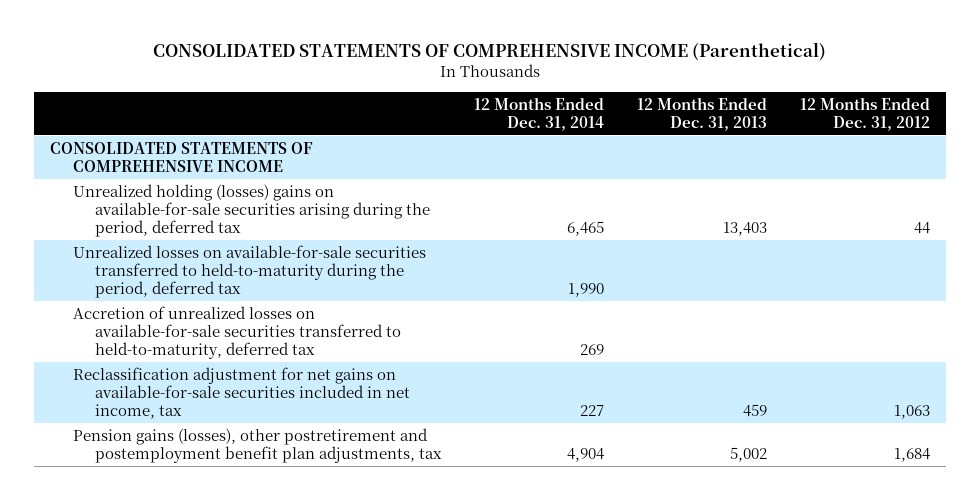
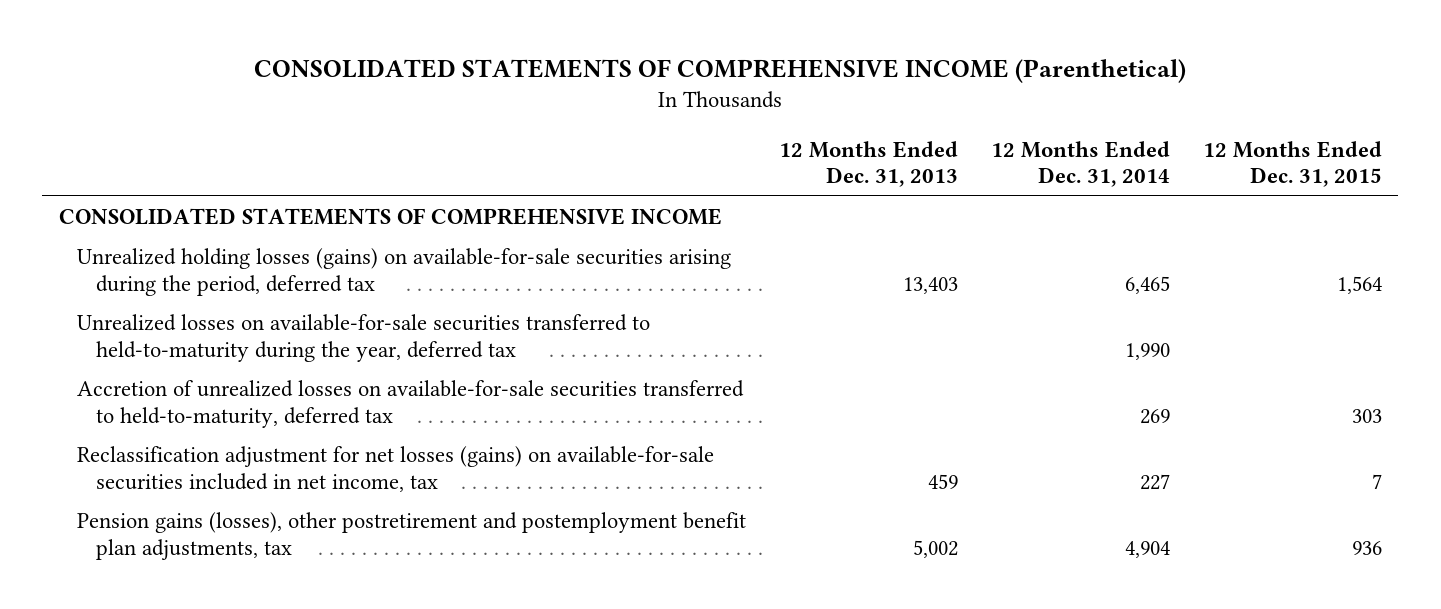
[799,96,930,132] 12 Months Ended Dec. 31, 2012 -> none
none -> [1202,140,1382,188] 12 Months Ended Dec. 31, 2015
[72,183,431,238] Unrealized holding (losses) gains on available-for-sale securities arising during the period, deferred tax -> [77,248,732,296] Unrealized holding losses (gains) on available-for-sale securities arising during the period, deferred tax
[72,244,426,299] Unrealized losses on available-for-sale securities transferred to held-to-maturity during the period, deferred tax -> [77,314,651,362] Unrealized losses on available-for-sale securities transferred to held-to-maturity during the year, deferred tax
[72,366,411,420] Reclassification adjustment for net gains on available-for-sale securities included in net income, tax -> [77,446,715,492] Reclassification adjustment for net losses (gains) on available-for-sale securities included in net income, tax

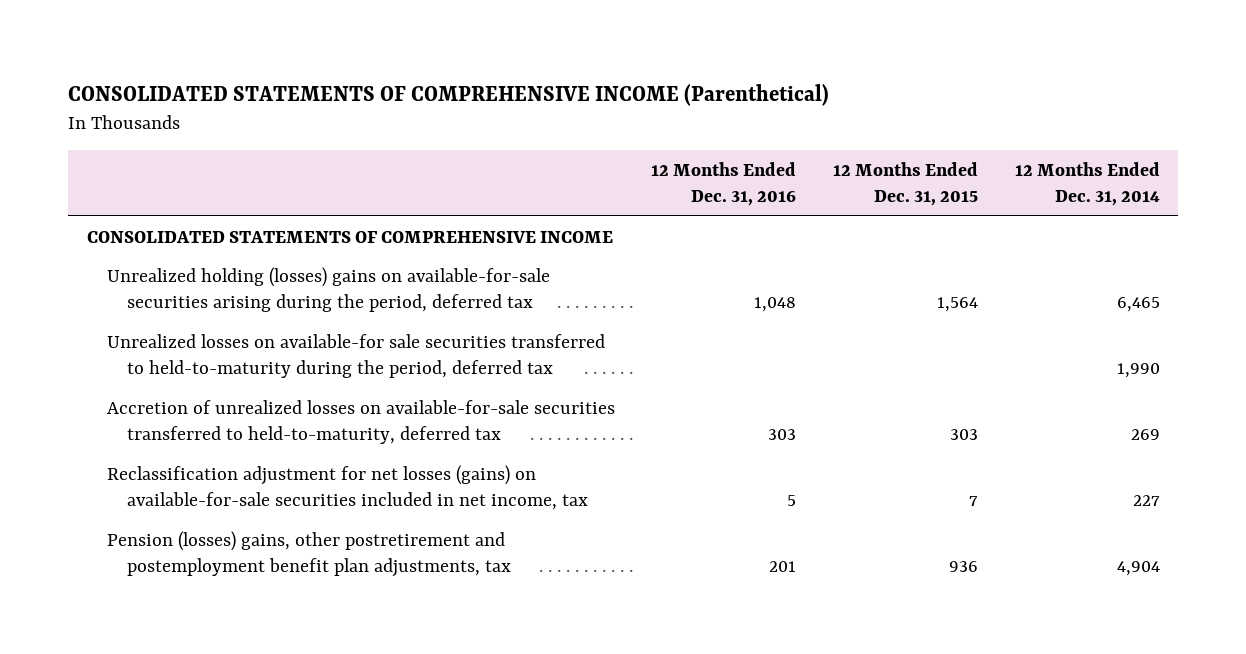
[779,140,959,188] 12 Months Ended Dec. 31, 2013 -> none
none -> [651,161,797,207] 12 Months Ended Dec. 31, 2016
[77,248,732,296] Unrealized holding losses (gains) on available-for-sale securities arising during the period, deferred tax -> [106,266,550,312] Unrealized holding (losses) gains on available-for-sale securities arising during the period, deferred tax
[77,314,651,362] Unrealized losses on available-for-sale securities transferred to held-to-maturity during the year, deferred tax -> [106,333,605,378] Unrealized losses on available-for sale securities transferred to held-to-maturity during the period, deferred tax
[77,512,747,560] Pension gains (losses), other postretirement and postemployment benefit plan adjustments, tax -> [106,530,511,577] Pension (losses) gains, other postretirement and postemployment benefit plan adjustments, tax

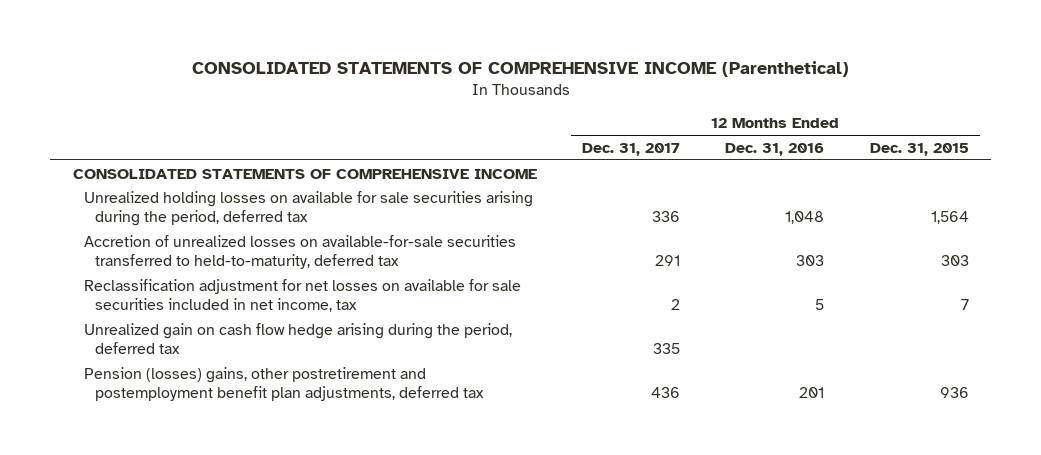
[1014,161,1160,207] 12 Months Ended Dec. 31, 2014 -> none
none -> [582,142,681,156] Dec. 31, 2017
[106,333,605,378] Unrealized losses on available-for sale securities transferred to held-to-maturity during the period, deferred tax -> none
[106,266,550,312] Unrealized holding (losses) gains on available-for-sale securities arising during the period, deferred tax -> [84,190,534,226] Unrealized holding losses on available for sale securities arising during the period, deferred tax
[106,464,588,510] Reclassification adjustment for net losses (gains) on available-for-sale securities included in net income, tax -> [84,278,522,312] Reclassification adjustment for net losses on available for sale securities included in net income, tax
none -> [84,322,513,354] Unrealized gain on cash flow hedge arising during the period, deferred tax
[106,530,511,577] Pension (losses) gains, other postretirement and postemployment benefit plan adjustments, tax -> [84,366,485,401] Pension (losses) gains, other postretirement and postemployment benefit plan adjustments, deferred tax

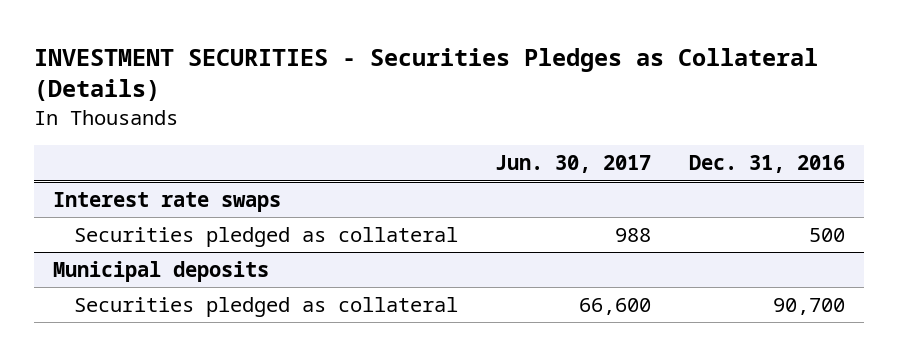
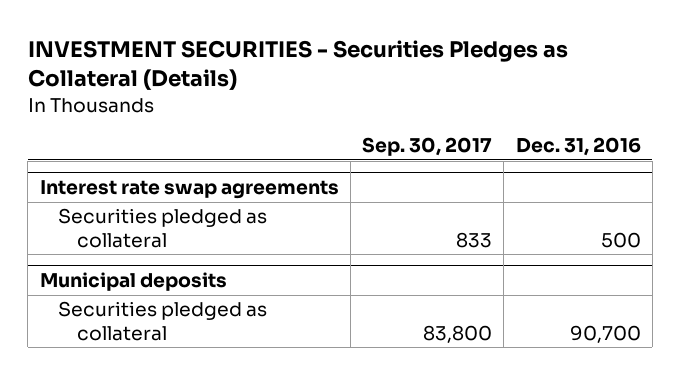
[495,155,652,174] Jun. 30, 2017 -> none
none -> [362,137,493,157] Sep. 30, 2017
[53,191,282,212] Interest rate swaps -> [39,180,339,200] Interest rate swap agreements

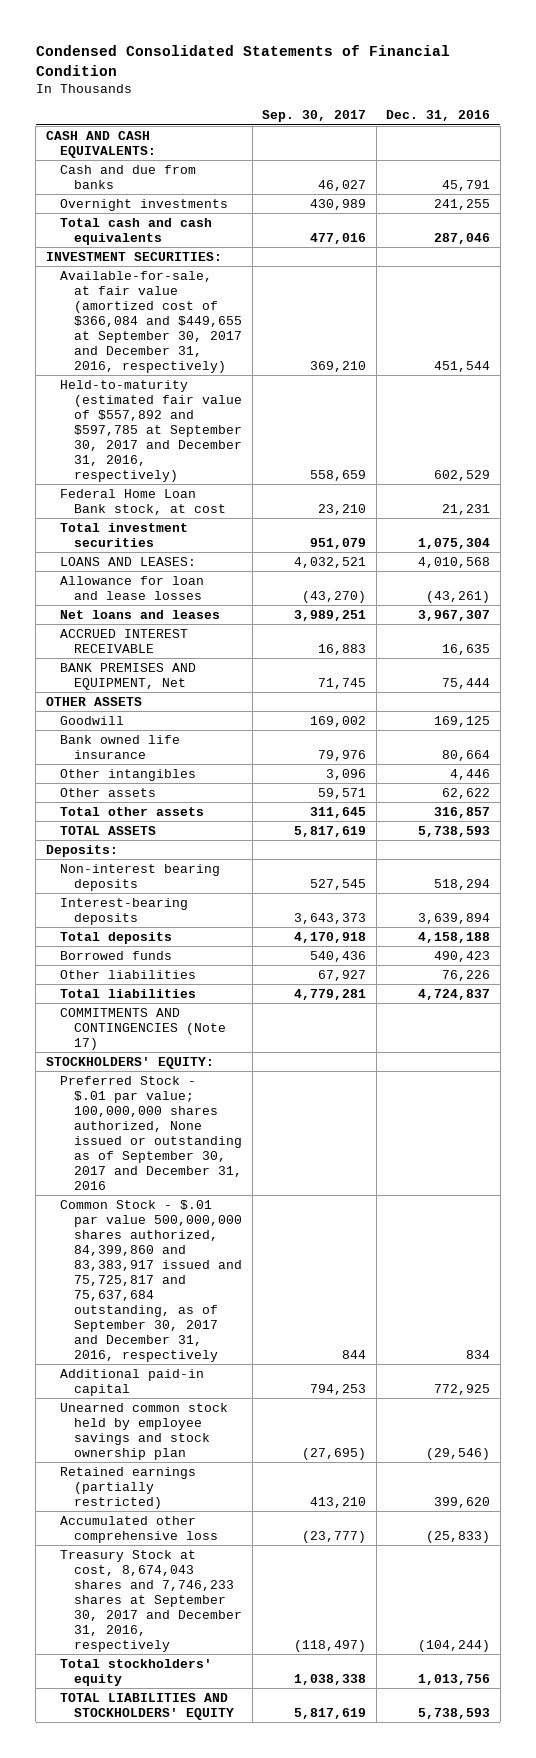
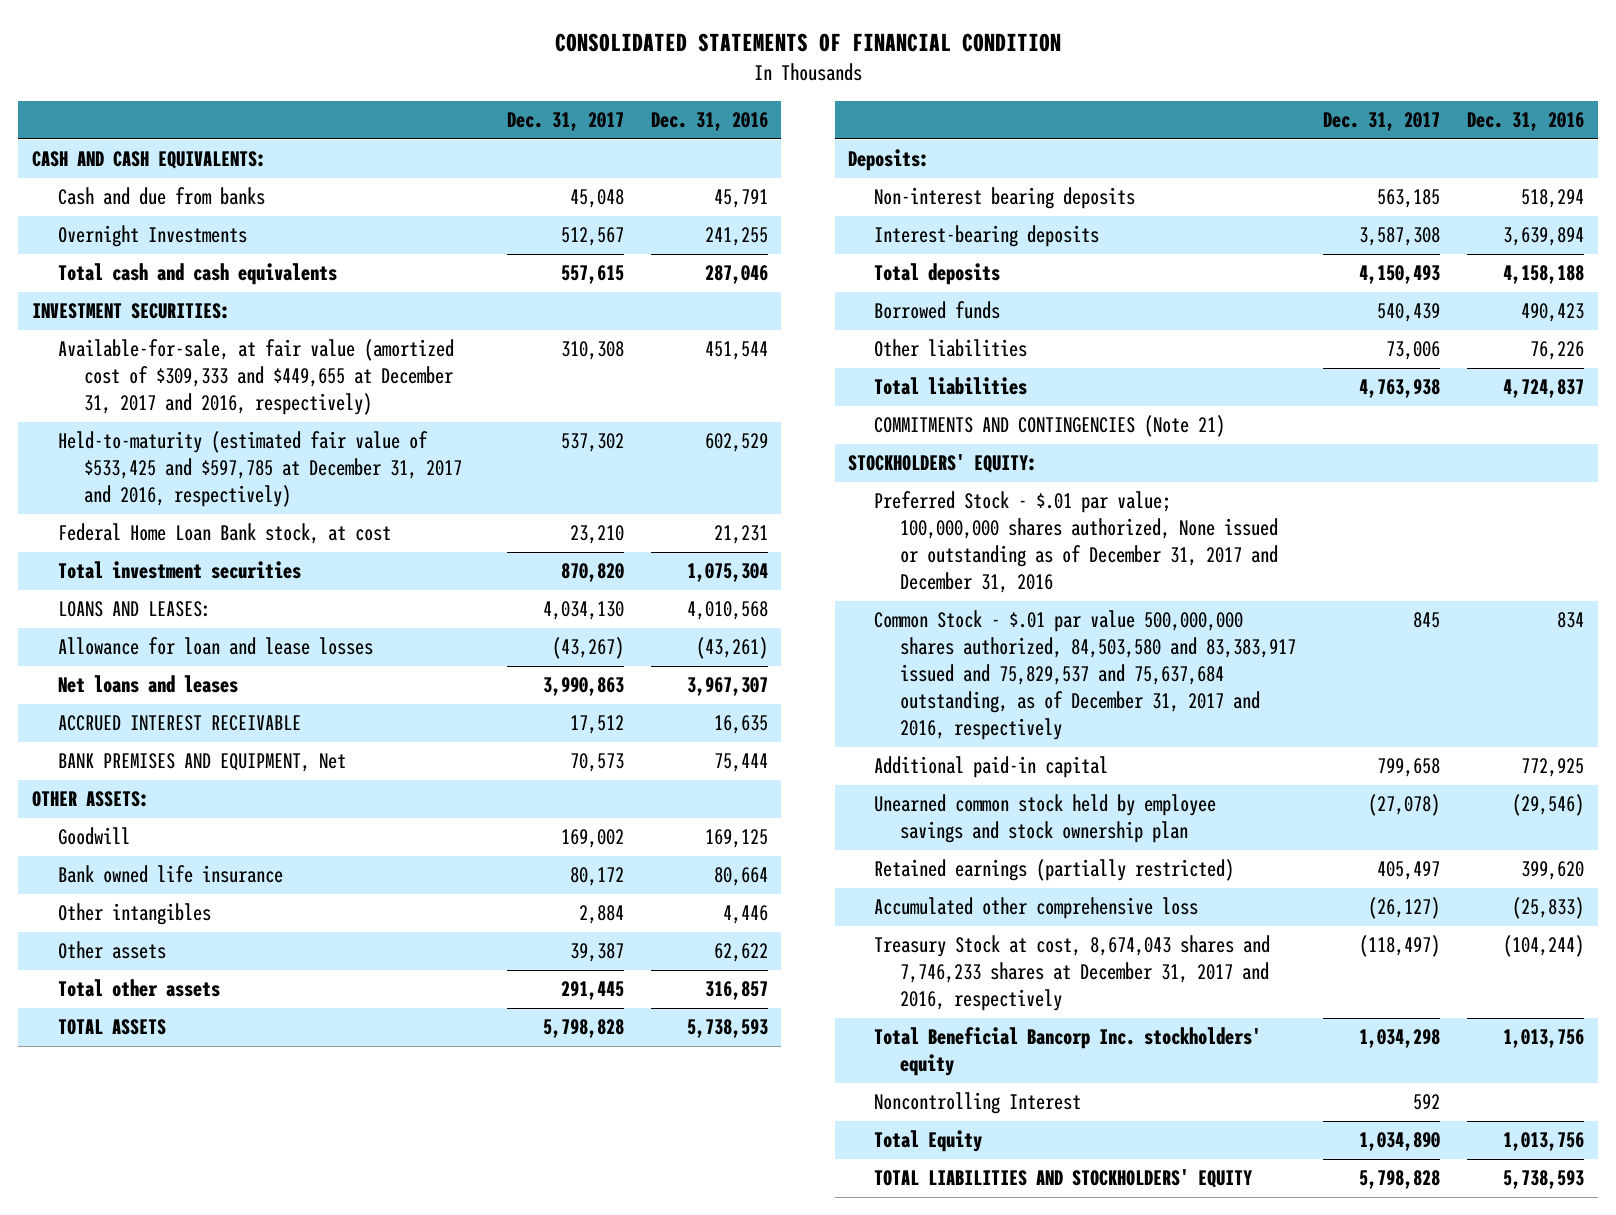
[35,44,450,76] Condensed Consolidated Statements of Financial Condition -> [555,33,1062,53] CONSOLIDATED STATEMENTS OF FINANCIAL CONDITION
[262,110,367,123] Sep. 30, 2017 -> none
none -> [507,112,625,132] Dec. 31, 2017
[60,198,229,211] Overnight investments -> [58,225,248,248] Overnight Investments
[60,270,243,373] Available-for-sale, at fair value (amortized cost of $366,084 and $449,655 at September 30, 2017 and December 31, 2016, respectively) -> [58,339,455,416] Available-for-sale, at fair value (amortized cost of $309,333 and $449,655 at December 31, 2017 and 2016, respectively)
[60,379,243,482] Held-to-maturity (estimated fair value of $557,892 and $597,785 at September 30, 2017 and December 31, 2016, respectively) -> [58,431,463,508] Held-to-maturity (estimated fair value of $533,425 and $597,785 at December 31, 2017 and 2016, respectively)
[45,696,142,706] OTHER ASSETS -> [31,791,149,808] OTHER ASSETS:
[60,1007,227,1050] COMMITMENTS AND CONTINGENCIES (Note 17) -> [874,415,1226,438] COMMITMENTS AND CONTINGENCIES (Note 21)
[60,1075,243,1190] Preferred Stock - $.01 par value; 100,000,000 shares authorized, None issued or outstanding as of September 30, 2017 and December 31, 2016 -> [874,491,1279,594] Preferred Stock - $.01 par value; 100,000,000 shares authorized, None issued or outstanding as of December 31, 2017 and December 31, 2016
[60,1199,243,1362] Common Stock - $.01 par value 500,000,000 shares authorized, 84,399,860 and 83,383,917 issued and 75,725,817 and 75,637,684 outstanding, as of September 30, 2017 and December 31, 2016, respectively -> [874,610,1297,741] Common Stock - $.01 par value 500,000,000 shares authorized, 84,503,580 and 83,383,917 issued and 75,829,537 and 75,637,684 outstanding, as of December 31, 2017 and 2016, respectively
[60,1549,243,1652] Treasury Stock at cost, 8,674,043 shares and 7,746,233 shares at September 30, 2017 and December 31, 2016, respectively -> [874,935,1271,1012] Treasury Stock at cost, 8,674,043 shares and 7,746,233 shares at December 31, 2017 and 2016, respectively
[60,1658,213,1686] Total stockholders' equity -> [874,1027,1262,1077] Total Beneficial Bancorp Inc. stockholders' equity
none -> [874,1092,1082,1115] Noncontrolling Interest
none -> [874,1130,983,1153] Total Equity

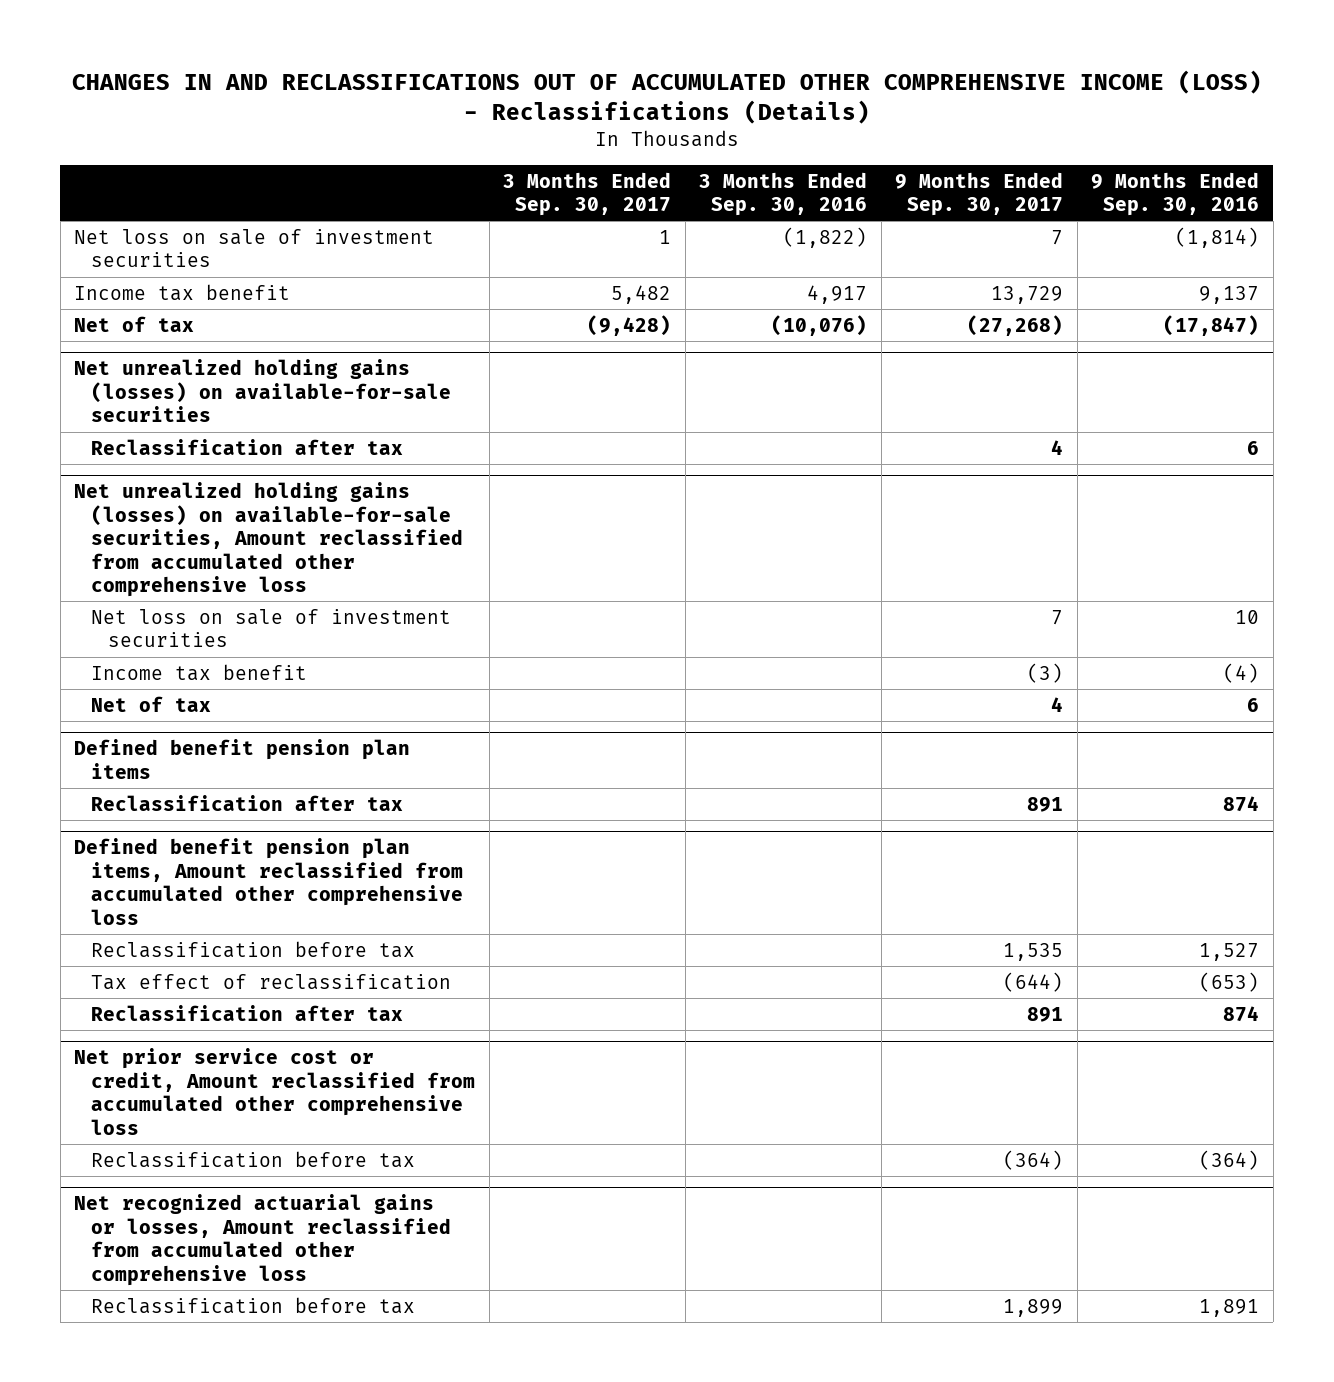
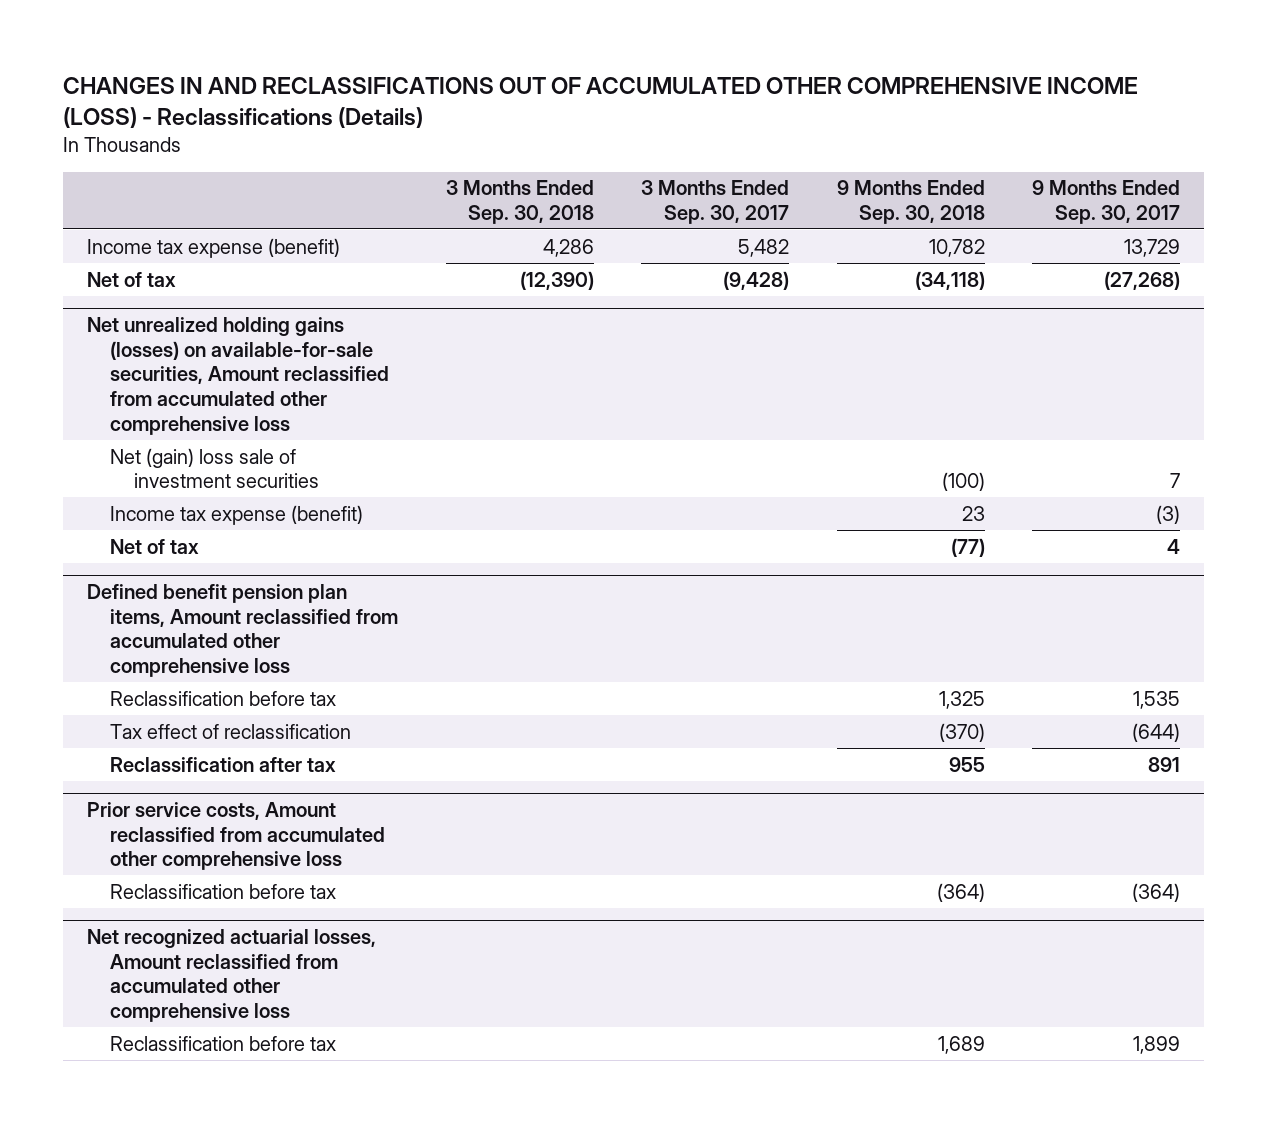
[699,171,868,216] 3 Months Ended Sep. 30, 2016 -> none
[1091,171,1260,216] 9 Months Ended Sep. 30, 2016 -> none
none -> [445,180,594,224] 3 Months Ended Sep. 30, 2018
none -> [836,180,985,224] 9 Months Ended Sep. 30, 2018
[74,228,435,268] Net loss on sale of investment securities -> none
[74,283,291,301] Income tax benefit -> [86,237,340,258] Income tax expense (benefit)
[74,359,452,423] Net unrealized holding gains (losses) on available-for-sale securities -> none
[91,438,404,455] Reclassification after tax -> none
[91,608,452,648] Net loss on sale of investment securities -> [110,447,319,489] Net (gain) loss sale of investment securities
[91,663,308,681] Income tax benefit -> [110,504,364,525] Income tax expense (benefit)
[74,739,411,779] Defined benefit pension plan items -> none
[91,794,404,811] Reclassification after tax -> none
[74,1048,476,1135] Net prior service cost or credit, Amount reclassified from accumulated other comprehensive loss -> [86,801,386,871] Prior service costs, Amount reclassified from accumulated other comprehensive loss
[74,1194,452,1286] Net recognized actuarial gains or losses, Amount reclassified from accumulated other comprehensive loss -> [86,928,376,1023] Net recognized actuarial losses, Amount reclassified from accumulated other comprehensive loss

